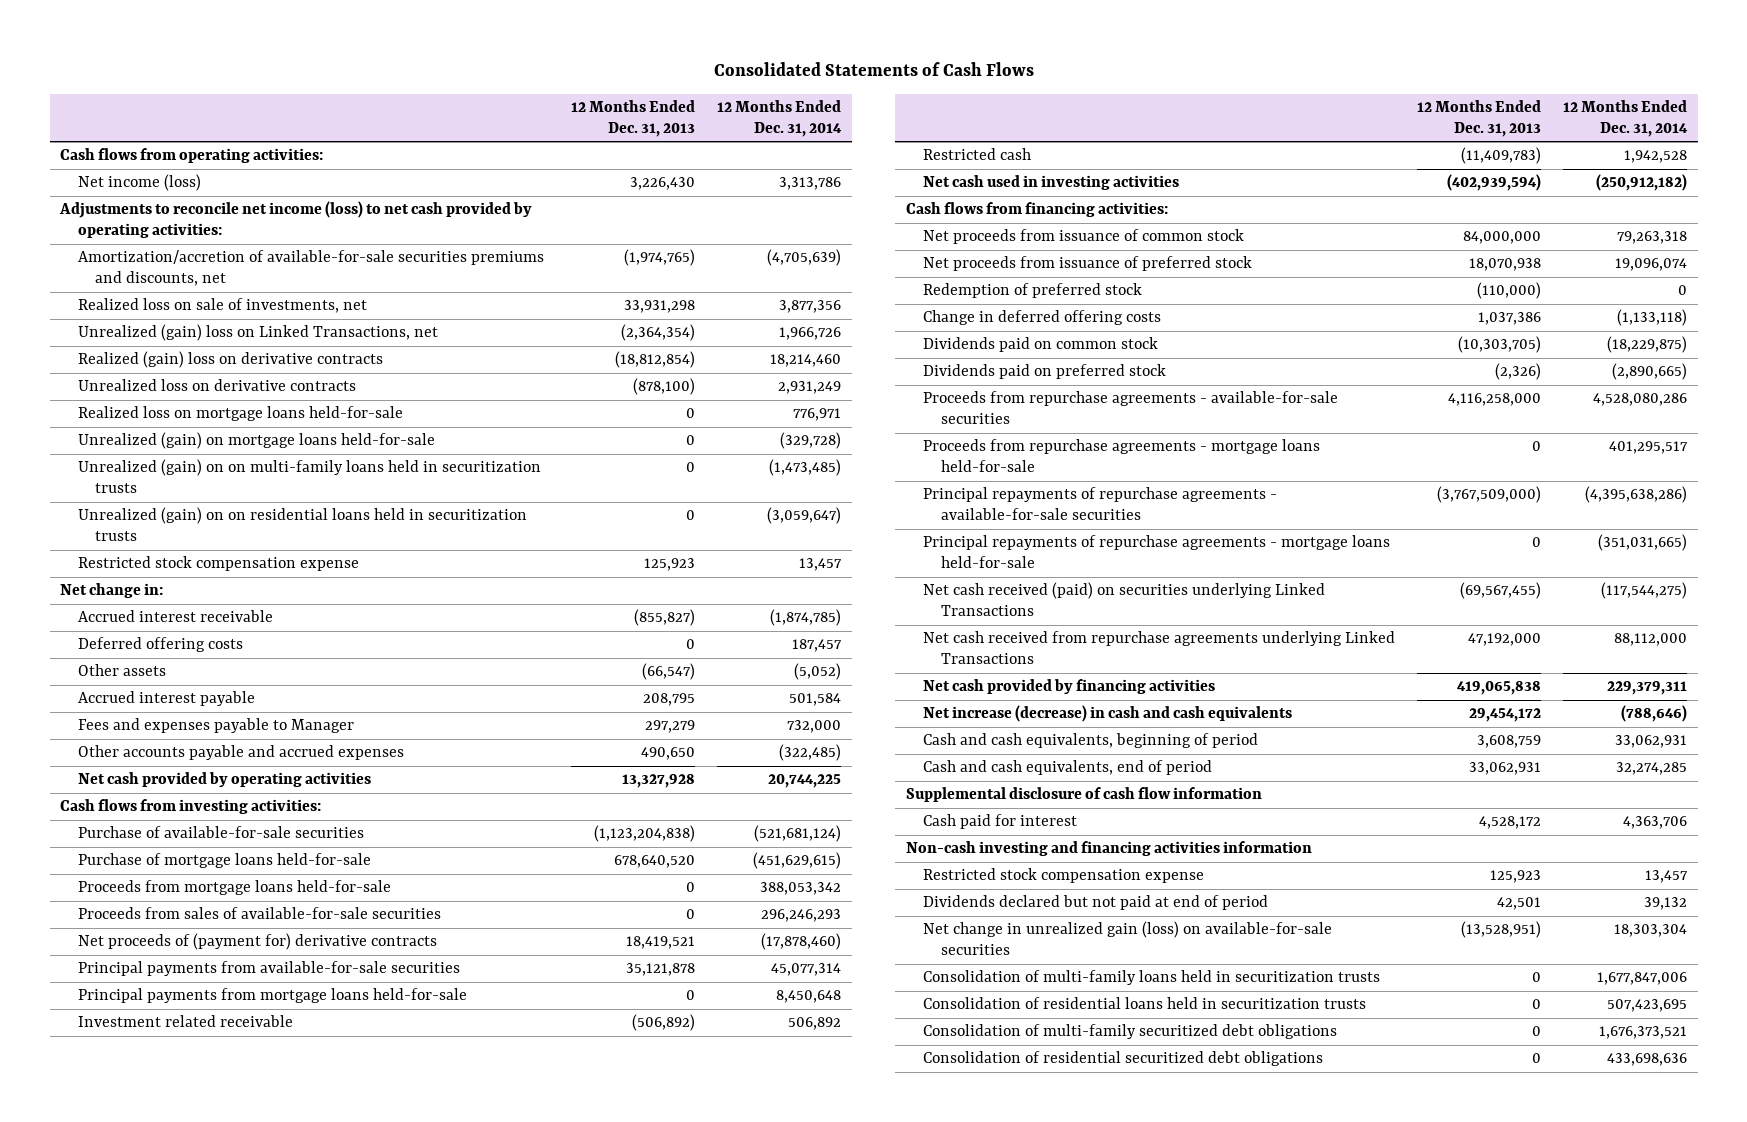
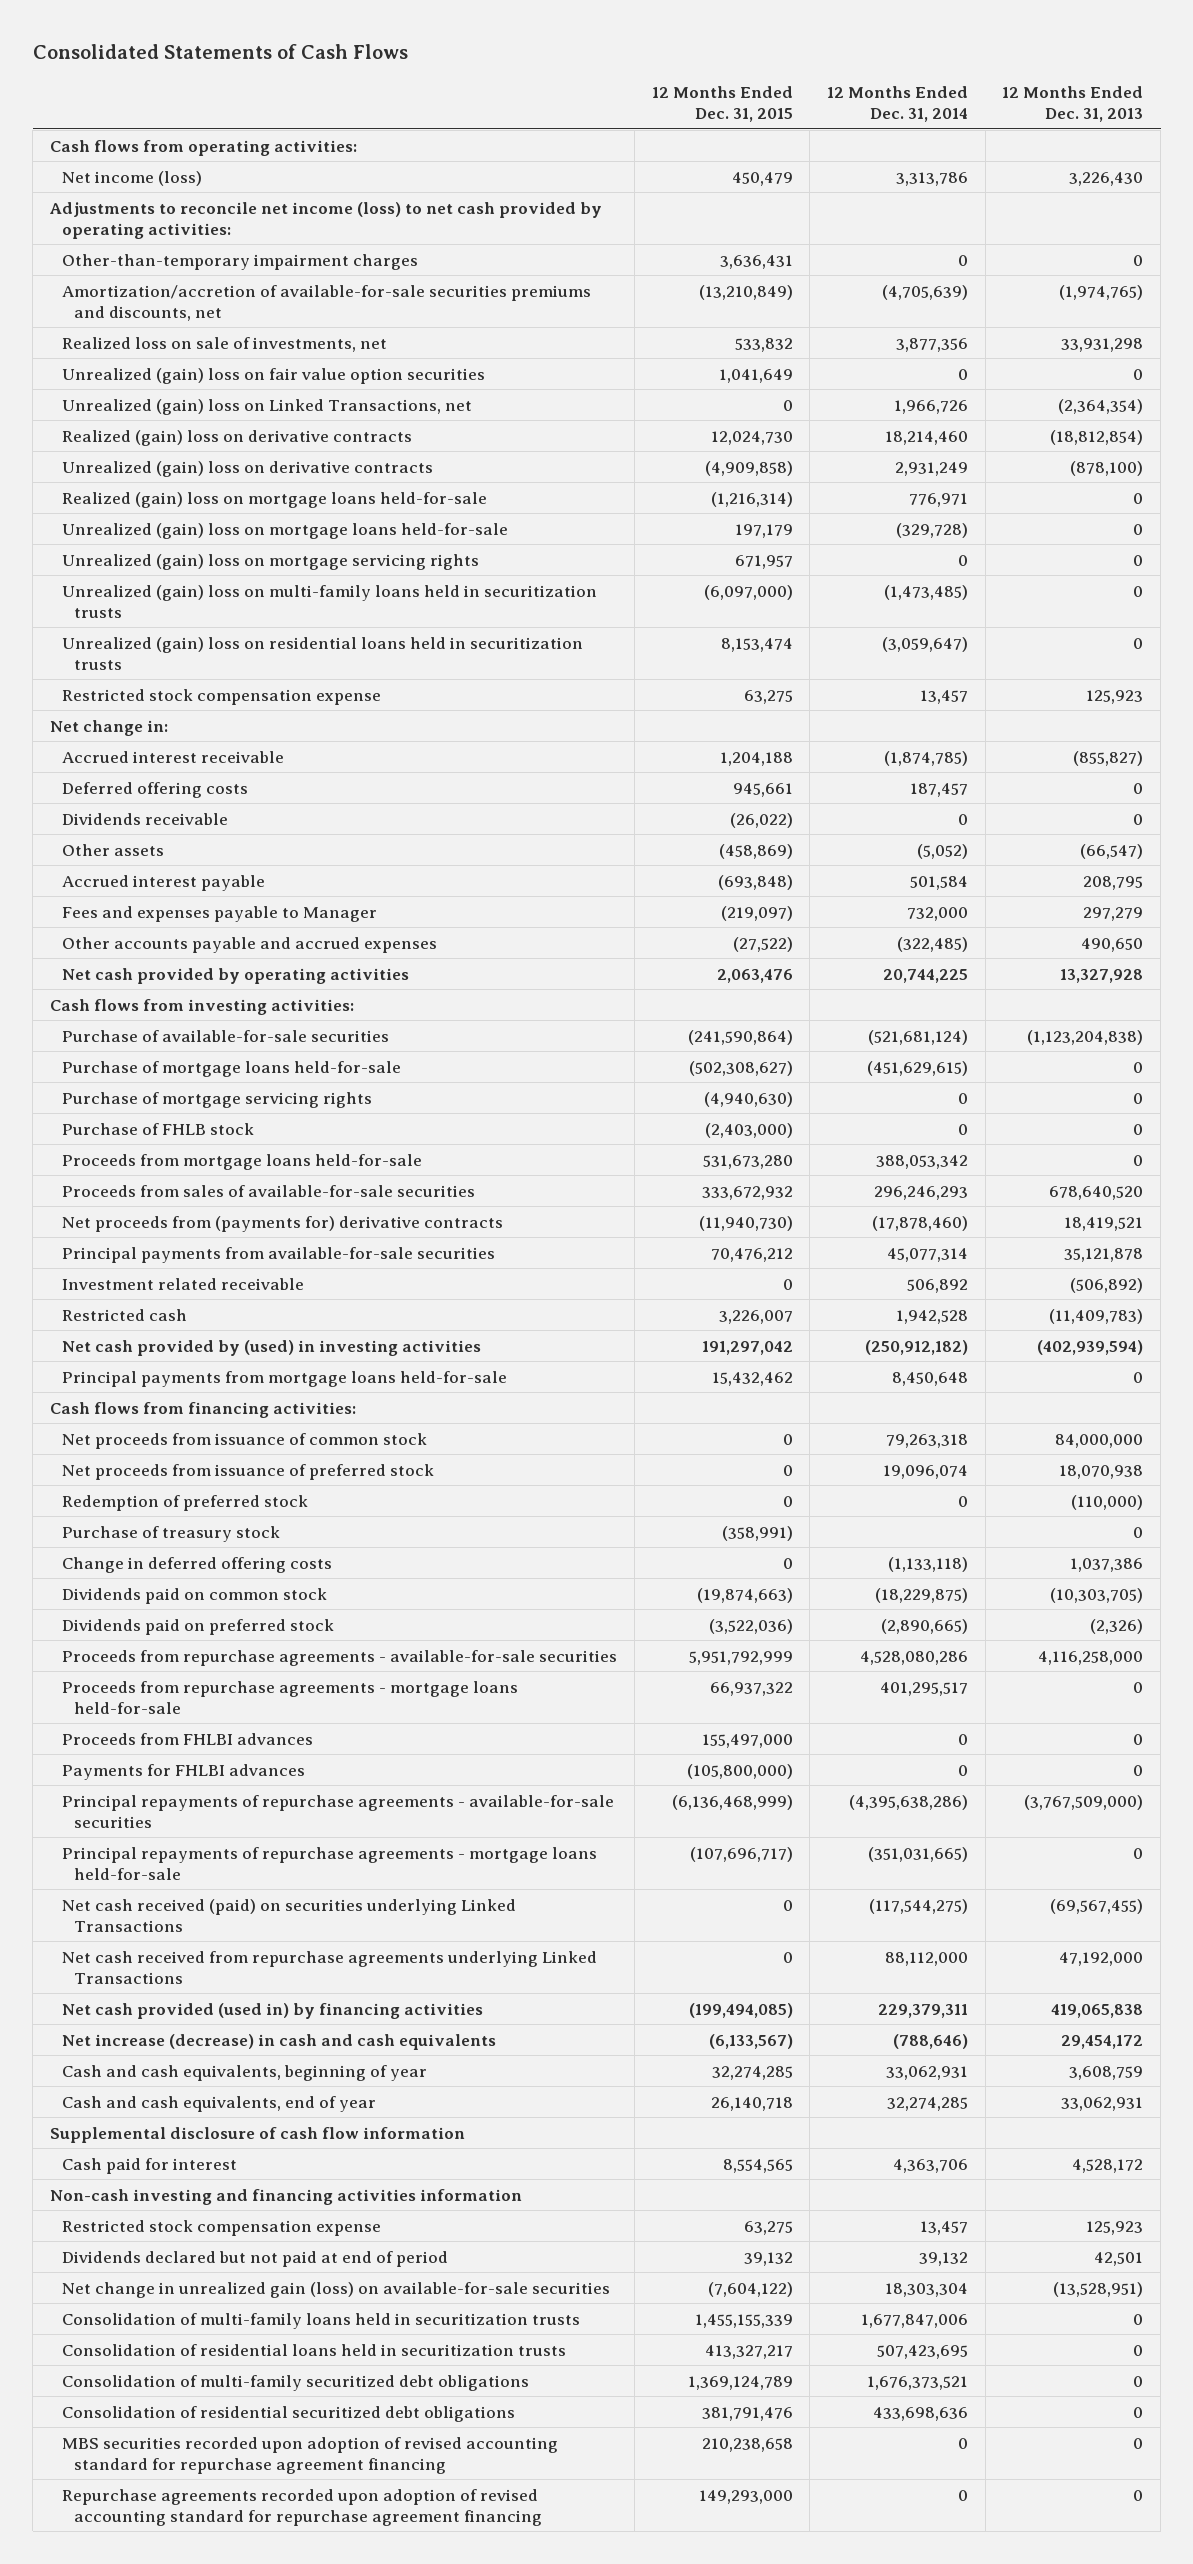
none -> [651,86,793,123] 12 Months Ended Dec. 31, 2015
none -> [62,253,419,270] Other-than-temporary impairment charges
none -> [62,367,486,384] Unrealized (gain) loss on fair value option securities
[77,379,356,392] Unrealized loss on derivative contracts -> [62,460,434,477] Unrealized (gain) loss on derivative contracts
[77,406,403,422] Realized loss on mortgage loans held-for-sale -> [62,491,488,508] Realized (gain) loss on mortgage loans held-for-sale
[77,432,435,450] Unrealized (gain) on mortgage loans held-for-sale -> [62,522,509,539] Unrealized (gain) loss on mortgage loans held-for-sale
none -> [62,553,480,570] Unrealized (gain) loss on mortgage servicing rights
[77,459,541,493] Unrealized (gain) on on multi-family loans held in securitization trusts -> [62,584,598,618] Unrealized (gain) loss on multi-family loans held in securitization trusts
[77,507,527,541] Unrealized (gain) on on residential loans held in securitization trusts -> [62,636,584,670] Unrealized (gain) loss on residential loans held in securitization trusts
none -> [62,812,229,825] Dividends receivable
[614,855,696,869] 678,640,520 -> [1133,1061,1144,1073] 0
none -> [62,1091,373,1108] Purchase of mortgage servicing rights
none -> [62,1122,255,1135] Purchase of FHLB stock
[686,909,696,920] 0 -> [1049,1185,1144,1200] 678,640,520
[77,933,437,951] Net proceeds of (payment for) derivative contracts -> [62,1215,504,1232] Net proceeds from (payments for) derivative contracts
[923,175,1180,191] Net cash used in investing activities -> [62,1339,482,1356] Net cash provided by (used) in investing activities
[77,988,467,1004] Principal payments from mortgage loans held-for-sale -> [62,1370,508,1387] Principal payments from mortgage loans held-for-sale
none -> [62,1525,281,1542] Purchase of treasury stock
none -> [62,1732,314,1745] Proceeds from FHLBI advances
none -> [62,1763,306,1780] Payments for FHLBI advances
[923,679,1216,695] Net cash provided by financing activities -> [62,2002,484,2019] Net cash provided (used in) by financing activities
[923,733,1259,749] Cash and cash equivalents, beginning of period -> [62,2064,428,2081] Cash and cash equivalents, beginning of year
[923,760,1213,776] Cash and cash equivalents, end of period -> [62,2095,377,2112] Cash and cash equivalents, end of year
none -> [62,2436,559,2474] MBS securities recorded upon adoption of revised accounting standard for repurchase agreement financing
none -> [62,2488,543,2526] Repurchase agreements recorded upon adoption of revised accounting standard for repurchase agreement financing

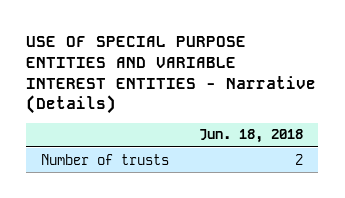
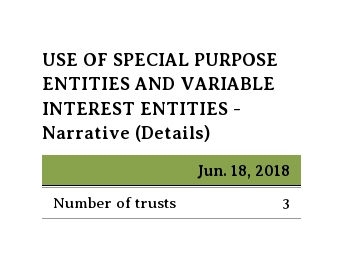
[295,153,304,165] 2 -> [282,198,291,209] 3

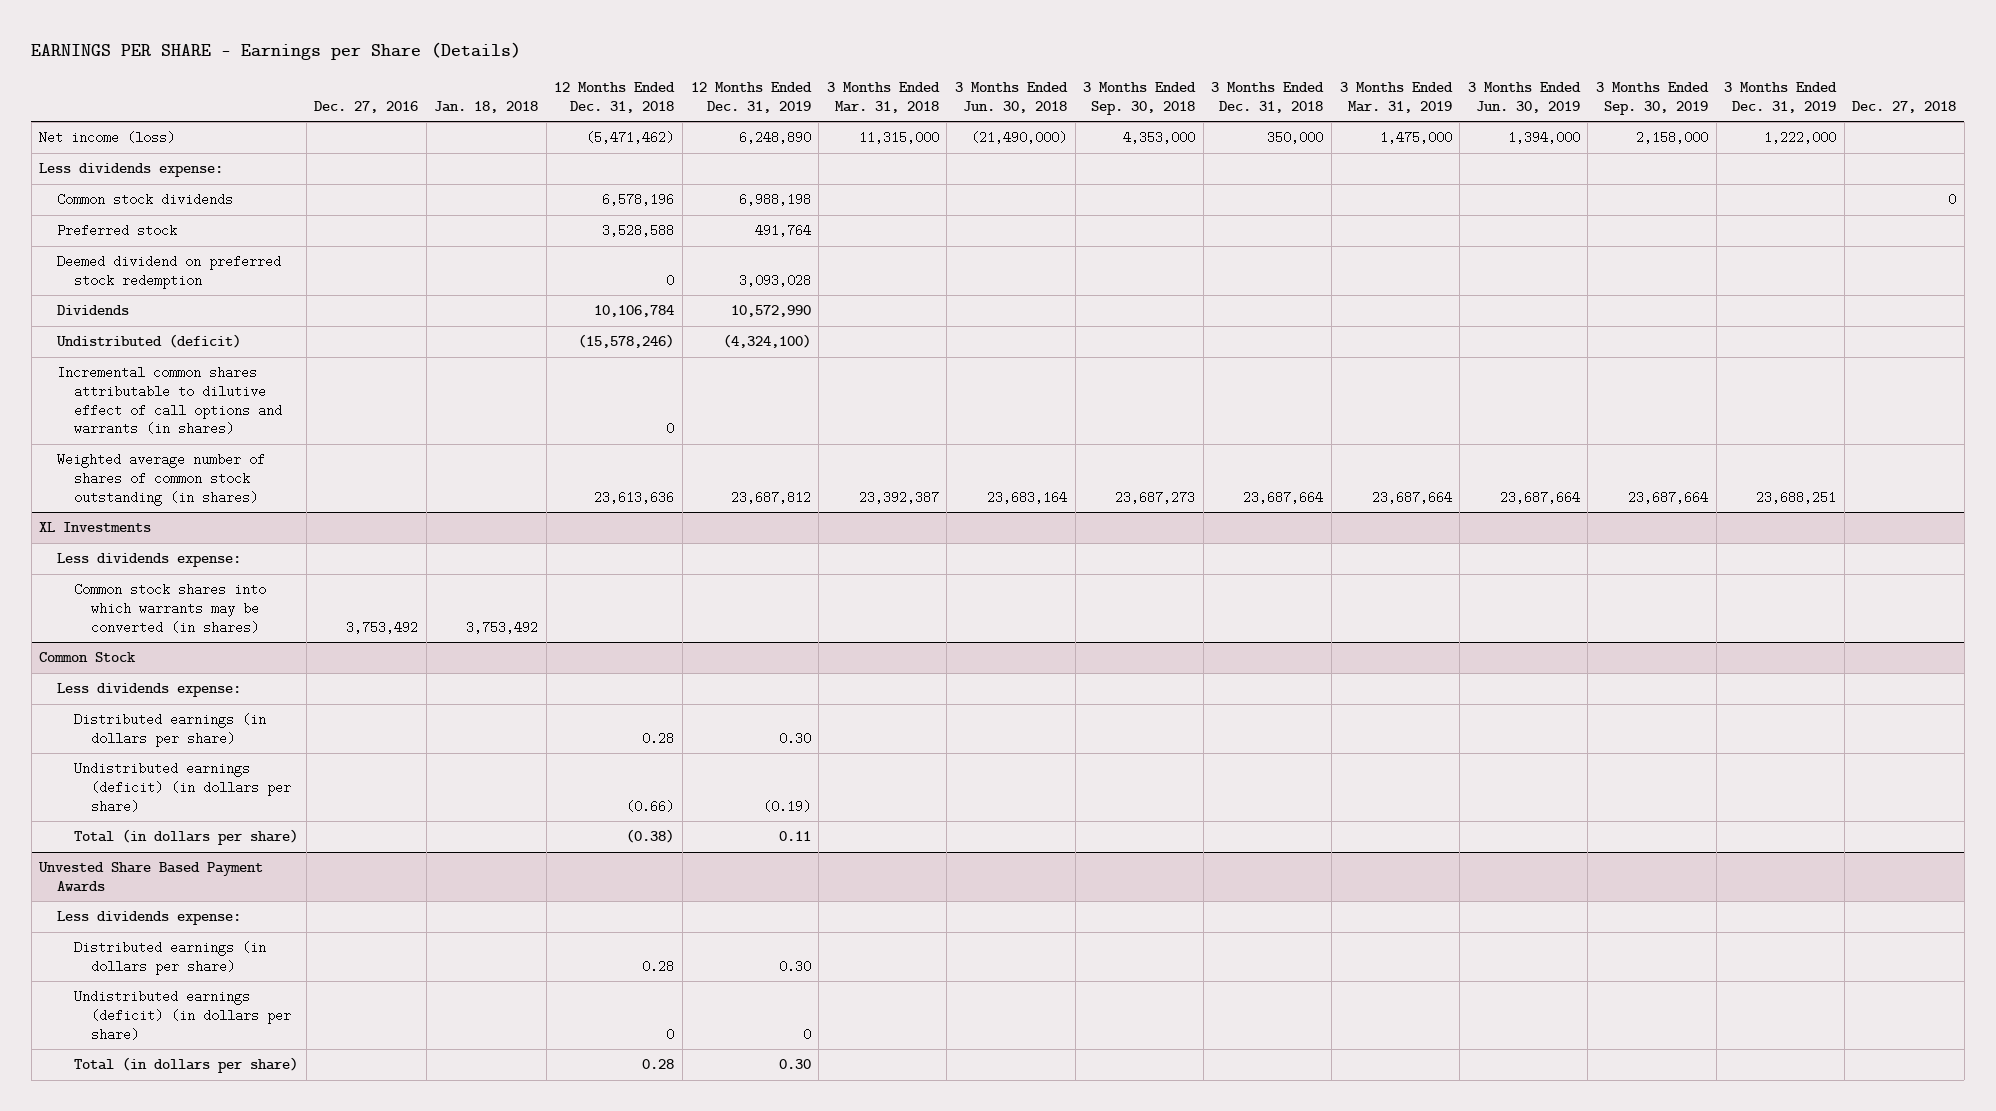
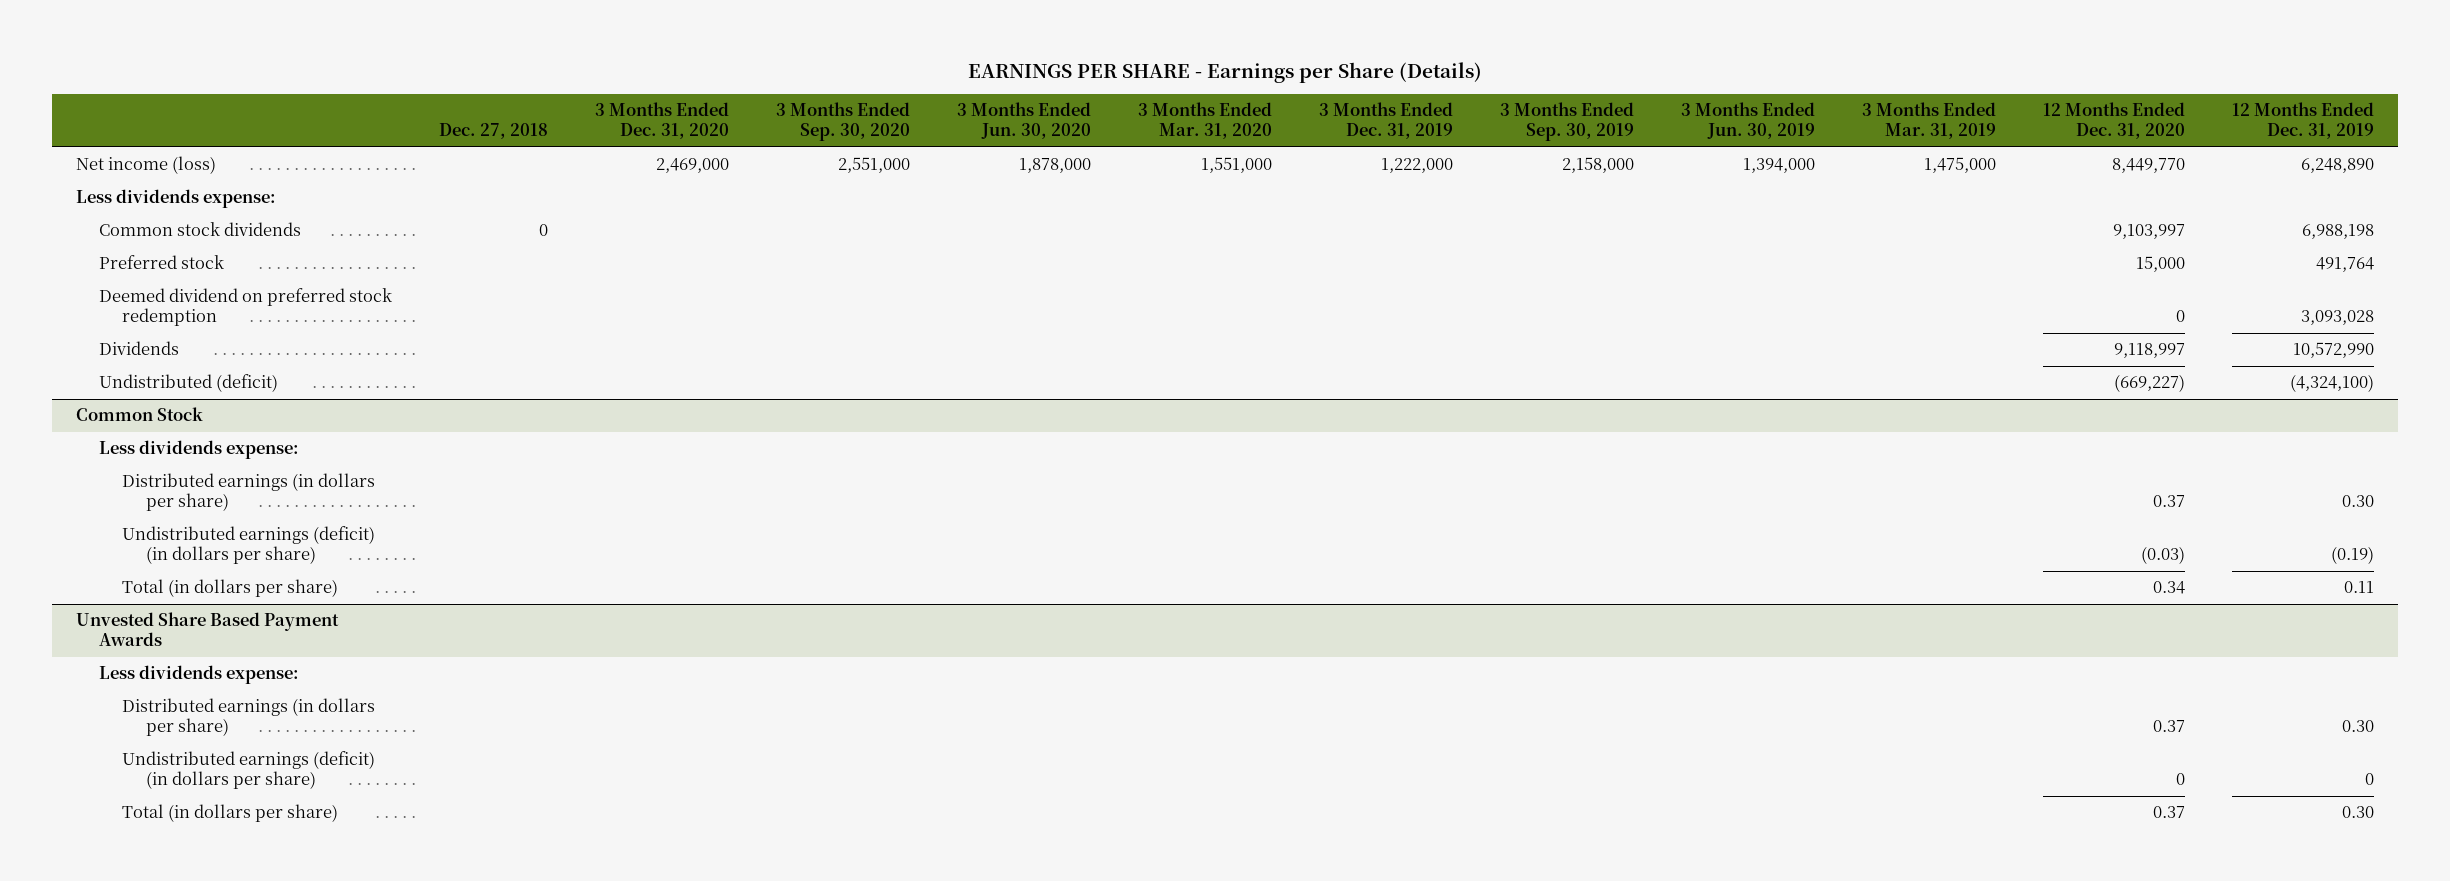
[314,100,419,113] Dec. 27, 2016 -> none
[434,100,539,113] Jan. 18, 2018 -> none
[554,82,676,113] 12 Months Ended Dec. 31, 2018 -> none
[826,82,940,113] 3 Months Ended Mar. 31, 2018 -> none
[955,82,1069,113] 3 Months Ended Jun. 30, 2018 -> none
[1083,82,1197,115] 3 Months Ended Sep. 30, 2018 -> none
[1211,82,1325,113] 3 Months Ended Dec. 31, 2018 -> none
none -> [595,102,730,140] 3 Months Ended Dec. 31, 2020
none -> [776,102,911,142] 3 Months Ended Sep. 30, 2020
none -> [957,102,1092,140] 3 Months Ended Jun. 30, 2020
none -> [1138,102,1273,140] 3 Months Ended Mar. 31, 2020
none -> [2043,102,2186,140] 12 Months Ended Dec. 31, 2020
[56,366,282,436] Incremental common shares attributable to dilutive effect of call options and warrants (in shares) -> none
[56,453,265,506] Weighted average number of shares of common stock outstanding (in shares) -> none
[39,522,152,533] XL Investments -> none
[56,553,241,568] Less dividends expense: -> none
[73,583,266,634] Common stock shares into which warrants may be converted (in shares) -> none

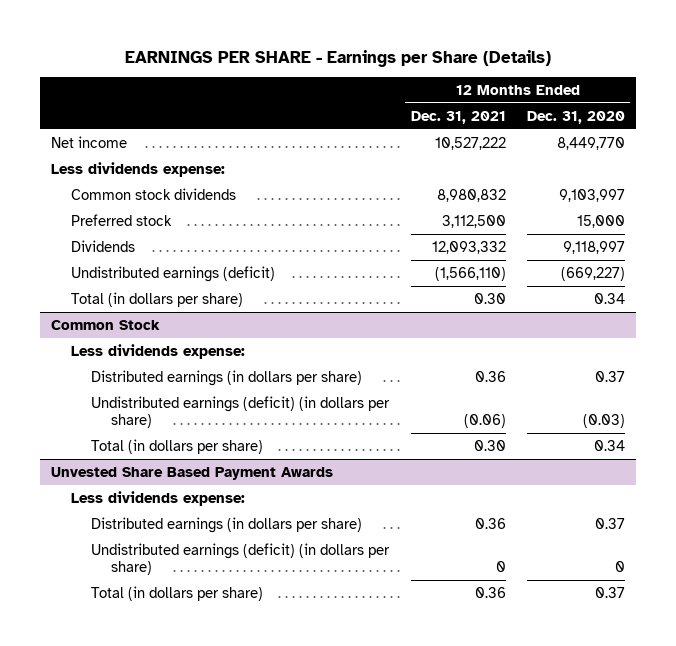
[439,123,549,140] Dec. 27, 2018 -> none
[595,102,730,140] 3 Months Ended Dec. 31, 2020 -> none
[776,102,911,142] 3 Months Ended Sep. 30, 2020 -> none
[957,102,1092,140] 3 Months Ended Jun. 30, 2020 -> none
[1138,102,1273,140] 3 Months Ended Mar. 31, 2020 -> none
[1319,102,1454,140] 3 Months Ended Dec. 31, 2019 -> none
[1500,102,1635,142] 3 Months Ended Sep. 30, 2019 -> none
[1681,102,1816,140] 3 Months Ended Jun. 30, 2019 -> none
[1862,102,1997,140] 3 Months Ended Mar. 31, 2019 -> none
[2232,102,2375,140] 12 Months Ended Dec. 31, 2019 -> none
none -> [410,110,506,124] Dec. 31, 2021
[75,156,216,175] Net income (loss) -> [50,135,127,148] Net income
[99,288,393,327] Deemed dividend on preferred stock redemption -> none
[99,374,279,393] Undistributed (deficit) -> [71,265,276,282] Undistributed earnings (deficit)
none -> [71,291,244,307] Total (in dollars per share)

